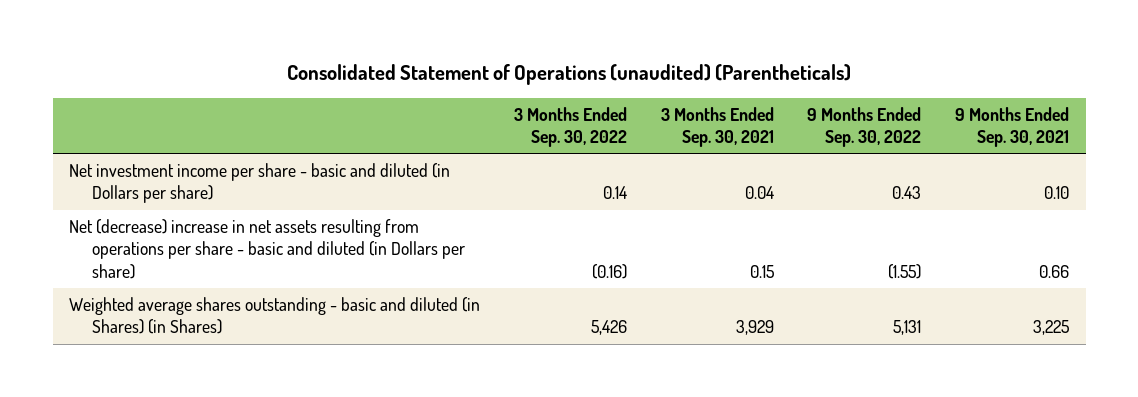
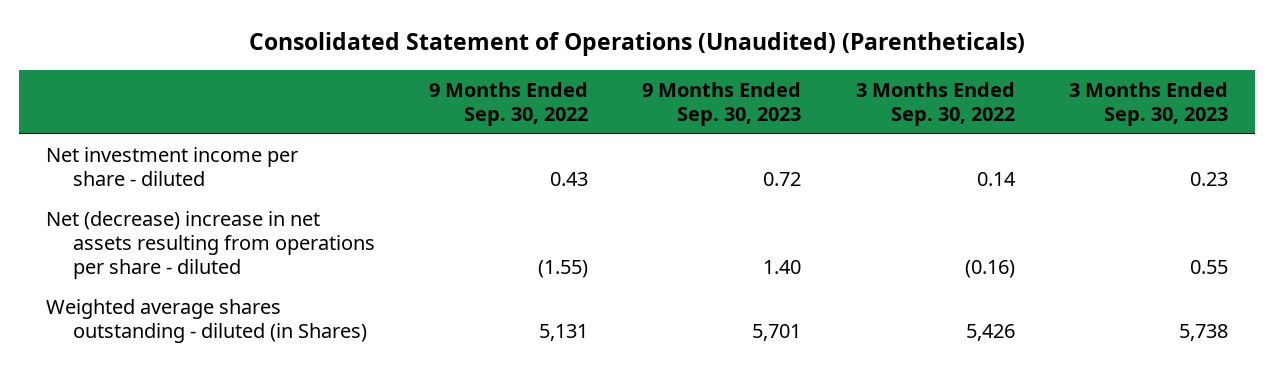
[287,63,852,85] Consolidated Statement of Operations (unaudited) (Parentheticals) -> [248,32,1025,57] Consolidated Statement of Operations (Unaudited) (Parentheticals)
[660,106,774,148] 3 Months Ended Sep. 30, 2021 -> none
[954,106,1069,148] 9 Months Ended Sep. 30, 2021 -> none
none -> [642,82,802,127] 9 Months Ended Sep. 30, 2023
none -> [1068,82,1228,127] 3 Months Ended Sep. 30, 2023
[69,162,451,204] Net investment income per share - basic and diluted (in Dollars per share) -> [46,147,299,186] Net investment income per share - diluted
[69,218,466,280] Net (decrease) increase in net assets resulting from operations per share - basic and diluted (in Dollars per share) -> [46,211,376,279] Net (decrease) increase in net assets resulting from operations per share - diluted
[69,296,481,335] Weighted average shares outstanding - basic and diluted (in Shares) (in Shares) -> [46,299,368,343] Weighted average shares outstanding - diluted (in Shares)

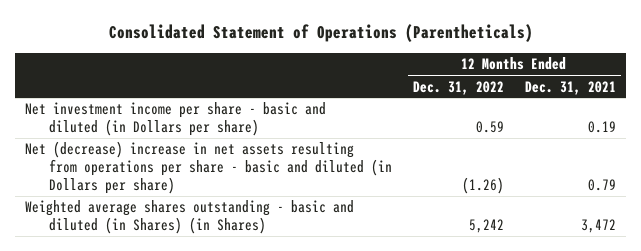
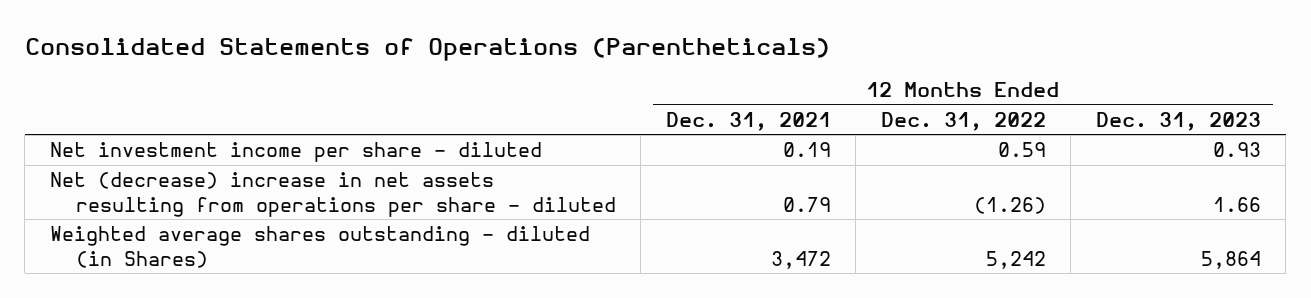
[108,24,533,43] Consolidated Statement of Operations (Parentheticals) -> [24,38,830,62] Consolidated Statements of Operations (Parentheticals)
none -> [1095,111,1261,131] Dec. 31, 2023
[25,102,327,137] Net investment income per share - basic and diluted (in Dollars per share) -> [49,142,542,163] Net investment income per share - diluted
[25,141,392,195] Net (decrease) increase in net assets resulting from operations per share - basic and diluted (in Dollars per share) -> [49,172,616,217] Net (decrease) increase in net assets resulting from operations per share - diluted
[25,200,355,235] Weighted average shares outstanding - basic and diluted (in Shares) (in Shares) -> [49,226,590,268] Weighted average shares outstanding - diluted (in Shares)

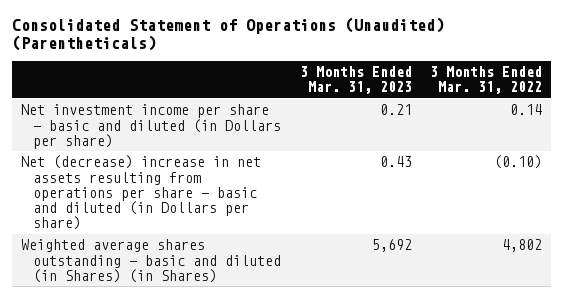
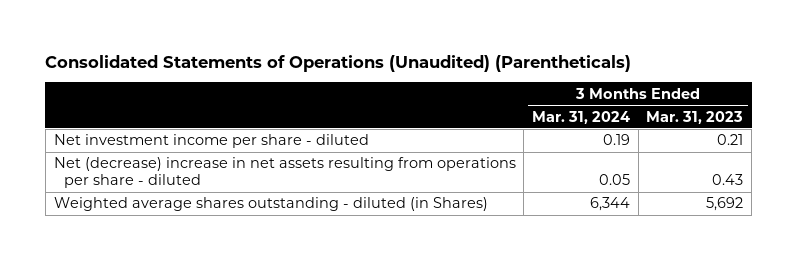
[12,16,445,51] Consolidated Statement of Operations (Unaudited) (Parentheticals) -> [45,54,632,72] Consolidated Statements of Operations (Unaudited) (Parentheticals)
[430,66,543,95] 3 Months Ended Mar. 31, 2022 -> none
none -> [532,110,631,124] Mar. 31, 2024
[21,104,281,149] Net investment income per share - basic and diluted (in Dollars per share) -> [53,134,369,149] Net investment income per share - diluted
[21,155,262,231] Net (decrease) increase in net assets resulting from operations per share - basic and diluted (in Dollars per share) -> [53,157,516,189] Net (decrease) increase in net assets resulting from operations per share - diluted
[21,239,281,283] Weighted average shares outstanding - basic and diluted (in Shares) (in Shares) -> [53,197,488,212] Weighted average shares outstanding - diluted (in Shares)

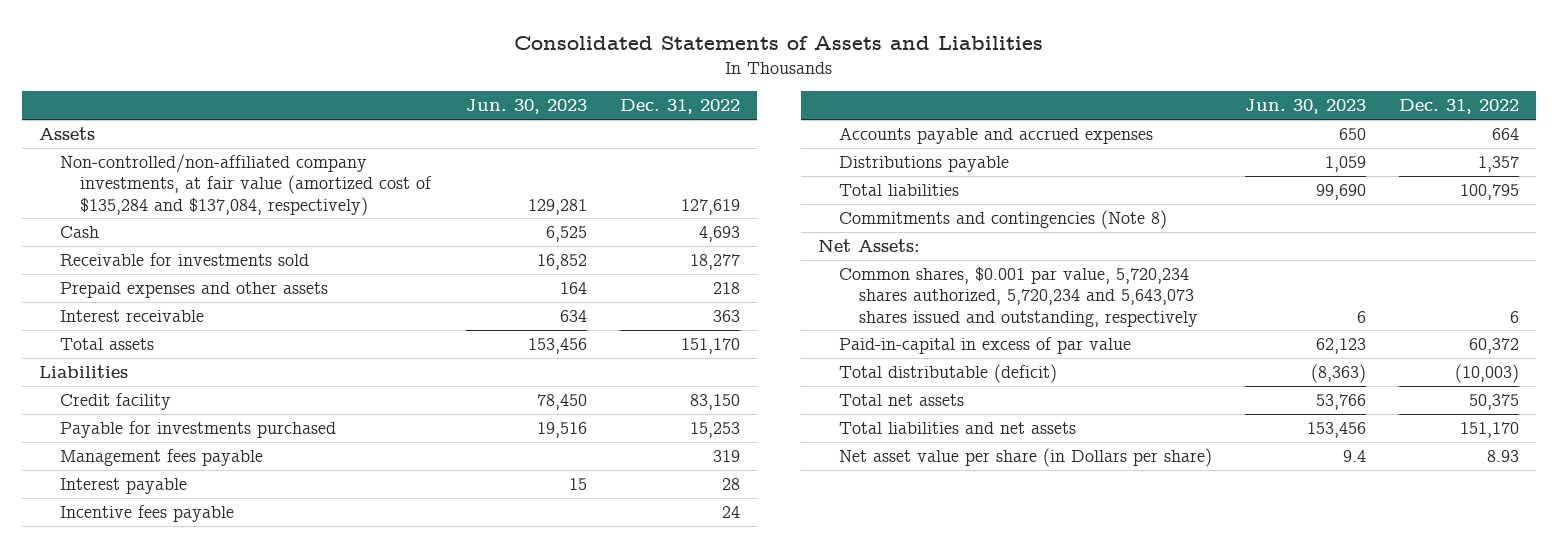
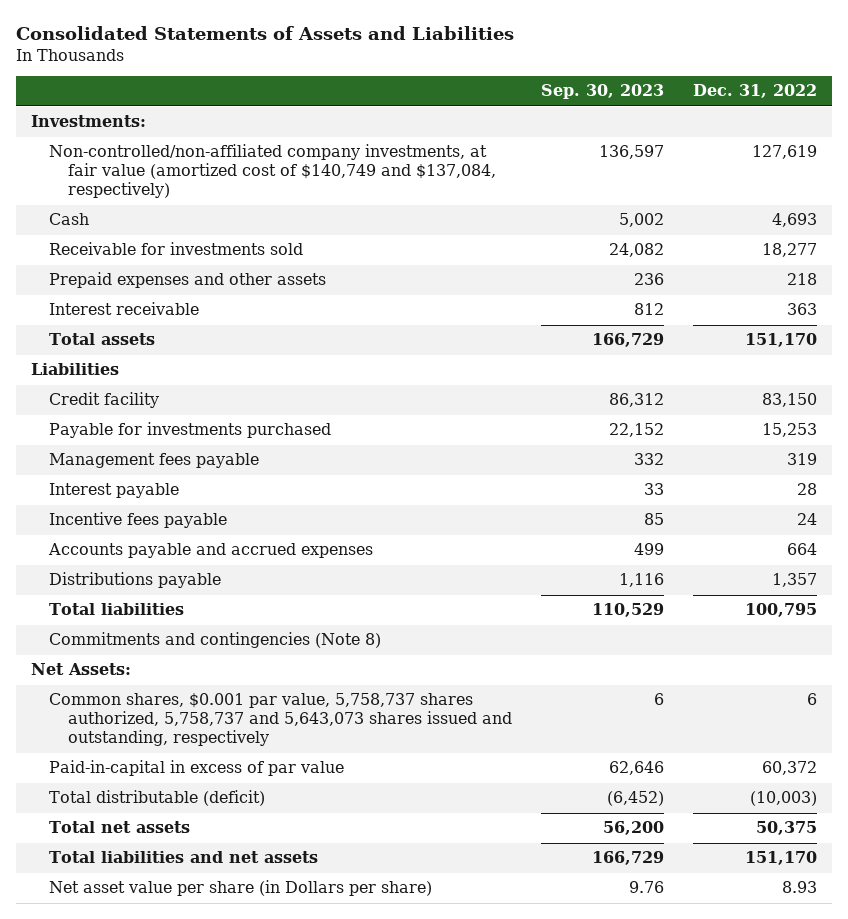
[465,99,587,115] Jun. 30, 2023 -> none
none -> [540,84,664,100] Sep. 30, 2023
[38,126,95,140] Assets -> none
none -> [31,115,147,128] Investments:
[59,153,433,216] Non-controlled/non-affiliated company investments, at fair value (amortized cost of $135,284 and $137,084, respectively) -> [49,144,496,199] Non-controlled/non-affiliated company investments, at fair value (amortized cost of $140,749 and $137,084, respectively)
[838,266,1199,327] Common shares, $0.001 par value, 5,720,234 shares authorized, 5,720,234 and 5,643,073 shares issued and outstanding, respectively -> [49,693,512,747] Common shares, $0.001 par value, 5,758,737 shares authorized, 5,758,737 and 5,643,073 shares issued and outstanding, respectively

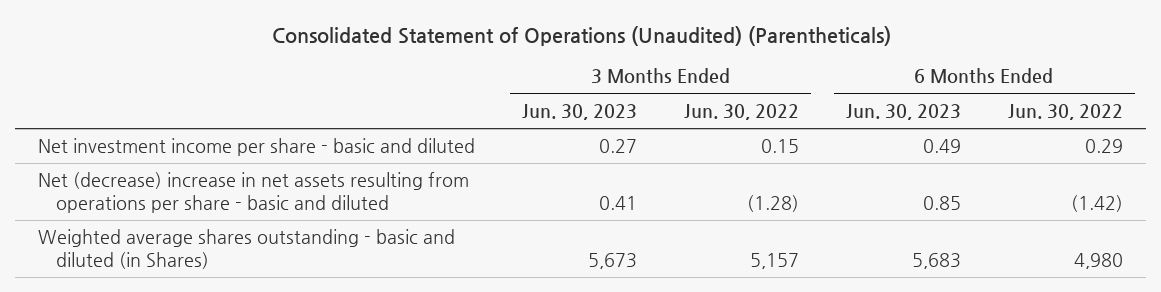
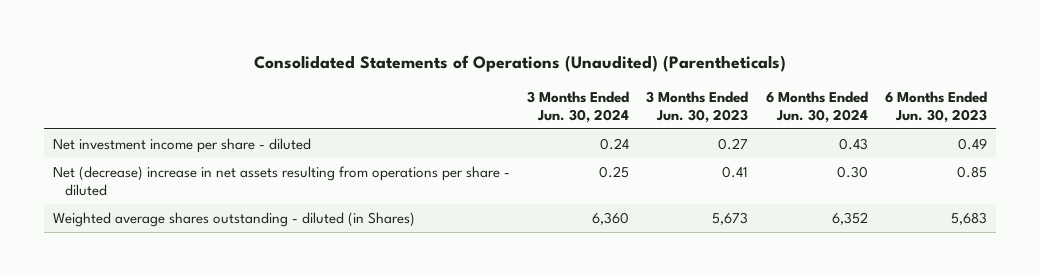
[271,25,891,46] Consolidated Statement of Operations (Unaudited) (Parentheticals) -> [253,55,786,73] Consolidated Statements of Operations (Unaudited) (Parentheticals)
[684,103,800,120] Jun. 30, 2022 -> none
[1007,103,1123,120] Jun. 30, 2022 -> none
none -> [527,91,630,123] 3 Months Ended Jun. 30, 2024
none -> [765,91,868,123] 6 Months Ended Jun. 30, 2024
[38,138,476,157] Net investment income per share - basic and diluted -> [53,138,312,154] Net investment income per share - diluted
[38,172,470,213] Net (decrease) increase in net assets resulting from operations per share - basic and diluted -> [53,166,511,196] Net (decrease) increase in net assets resulting from operations per share - diluted
[38,229,456,269] Weighted average shares outstanding - basic and diluted (in Shares) -> [53,212,416,228] Weighted average shares outstanding - diluted (in Shares)

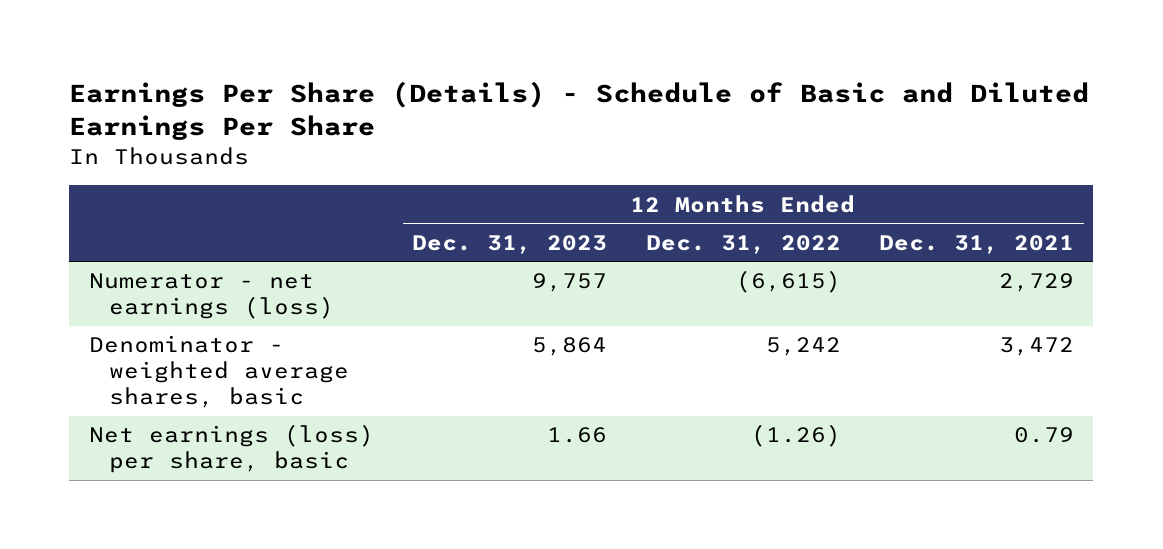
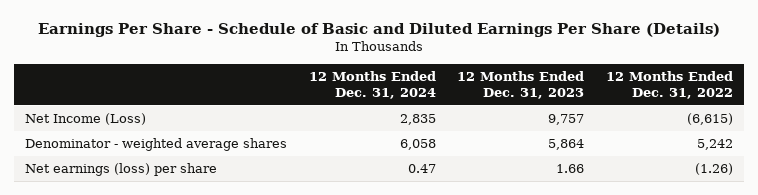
[69,81,1090,141] Earnings Per Share (Details) - Schedule of Basic and Diluted Earnings Per Share -> [38,23,721,38] Earnings Per Share - Schedule of Basic and Diluted Earnings Per Share (Details)
[879,234,1075,254] Dec. 31, 2021 -> none
none -> [308,71,436,100] 12 Months Ended Dec. 31, 2024
[88,273,335,320] Numerator - net earnings (loss) -> [25,112,147,125] Net Income (Loss)
[88,335,350,409] Denominator - weighted average shares, basic -> [25,137,288,151] Denominator - weighted average shares
[88,424,374,474] Net earnings (loss) per share, basic -> [25,162,218,176] Net earnings (loss) per share

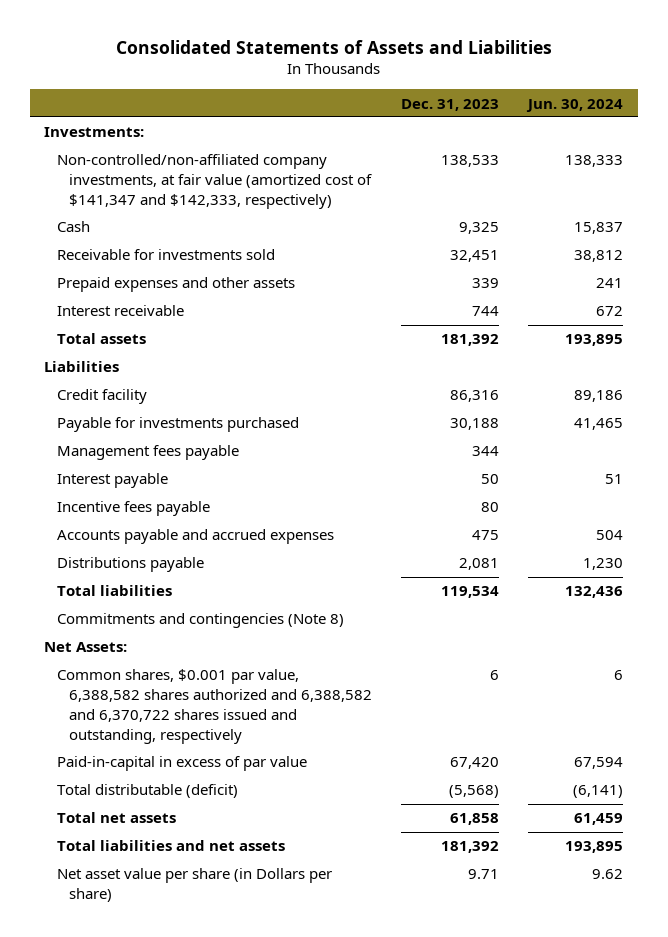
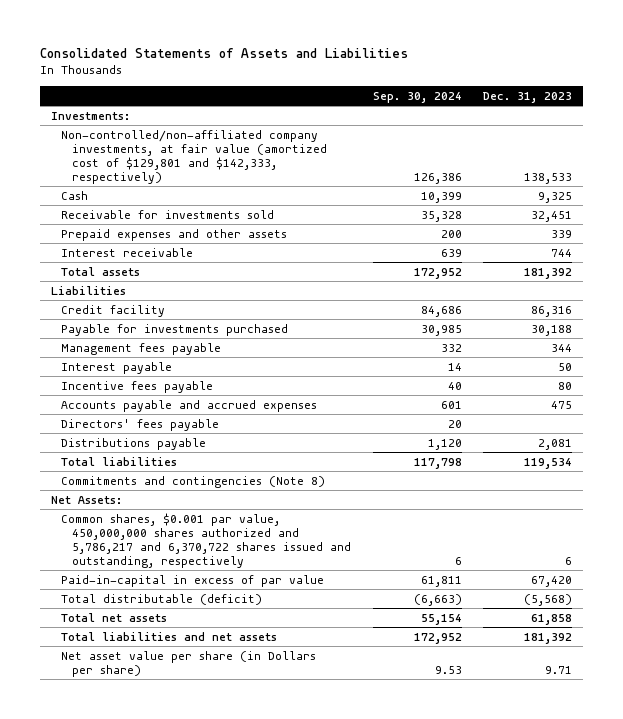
[526,98,624,112] Jun. 30, 2024 -> none
none -> [372,91,462,103] Sep. 30, 2024
[56,154,372,209] Non-controlled/non-affiliated company investments, at fair value (amortized cost of $141,347 and $142,333, respectively) -> [61,129,328,184] Non-controlled/non-affiliated company investments, at fair value (amortized cost of $129,801 and $142,333, respectively)
none -> [61,418,220,431] Directors' fees payable
[56,669,372,744] Common shares, $0.001 par value, 6,388,582 shares authorized and 6,388,582 and 6,370,722 shares issued and outstanding, respectively -> [61,512,352,568] Common shares, $0.001 par value, 450,000,000 shares authorized and 5,786,217 and 6,370,722 shares issued and outstanding, respectively

